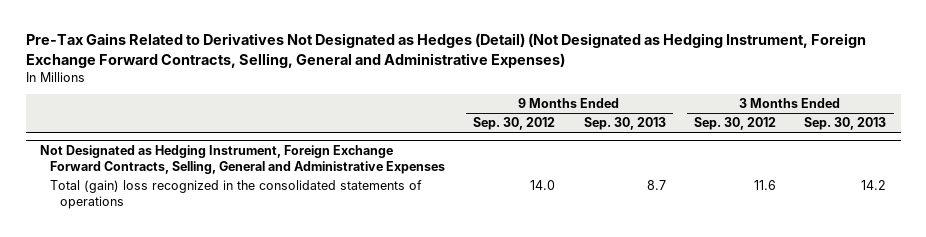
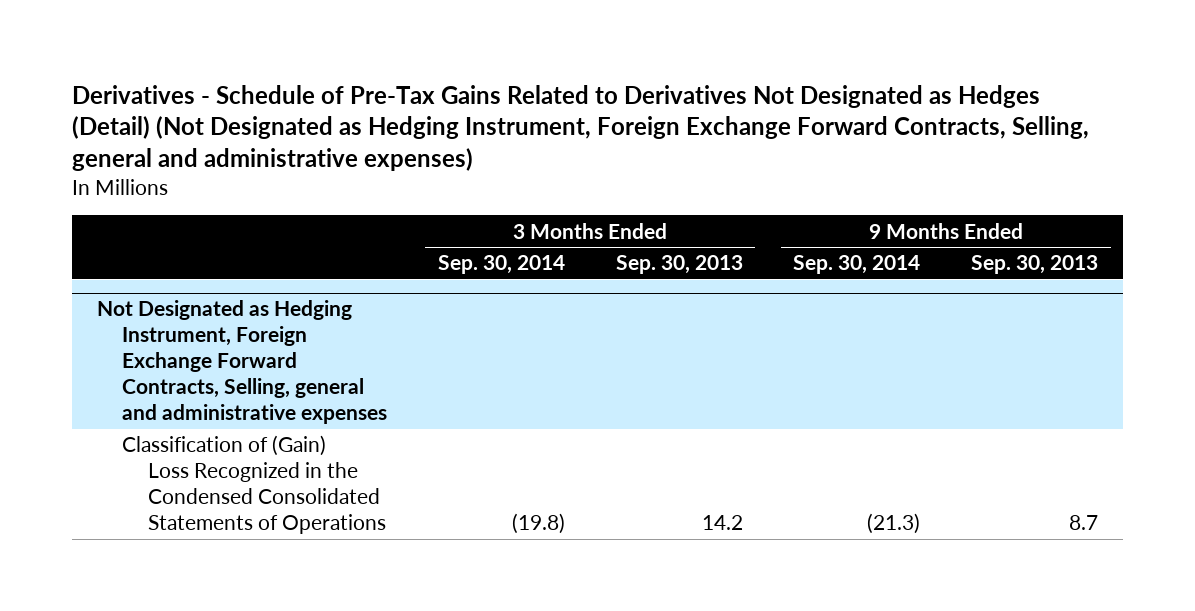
[25,33,866,68] Pre-Tax Gains Related to Derivatives Not Designated as Hedges (Detail) (Not Designated as Hedging Instrument, Foreign Exchange Forward Contracts, Selling, General and Administrative Expenses) -> [71,84,1089,172] Derivatives - Schedule of Pre-Tax Gains Related to Derivatives Not Designated as Hedges (Detail) (Not Designated as Hedging Instrument, Foreign Exchange Forward Contracts, Selling, general and administrative expenses)
[473,117,556,131] Sep. 30, 2012 -> none
[694,117,777,131] Sep. 30, 2012 -> none
none -> [437,255,565,275] Sep. 30, 2014
none -> [793,255,921,275] Sep. 30, 2014
[39,144,445,174] Not Designated as Hedging Instrument, Foreign Exchange Forward Contracts, Selling, General and Administrative Expenses -> [96,300,388,425] Not Designated as Hedging Instrument, Foreign Exchange Forward Contracts, Selling, general and administrative expenses
[49,180,422,209] Total (gain) loss recognized in the consolidated statements of operations -> [122,435,386,535] Classification of (Gain) Loss Recognized in the Condensed Consolidated Statements of Operations

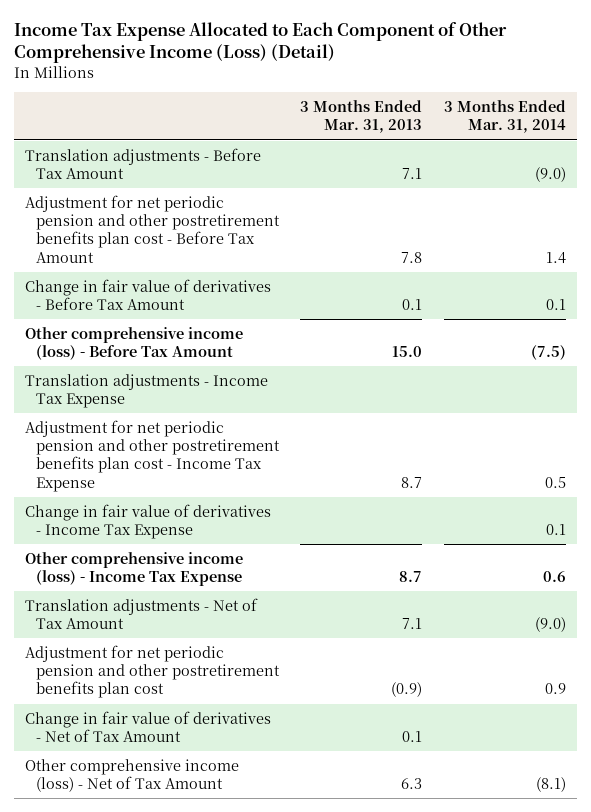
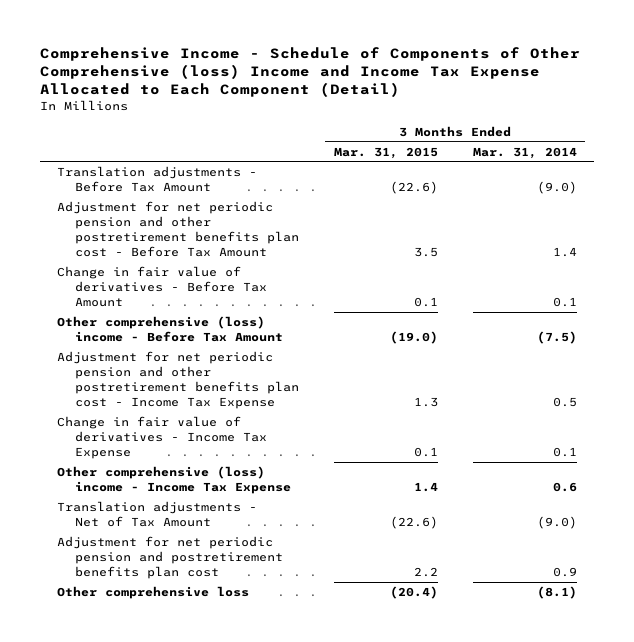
[13,22,507,64] Income Tax Expense Allocated to Each Component of Other Comprehensive Income (Loss) (Detail) -> [40,47,581,98] Comprehensive Income - Schedule of Components of Other Comprehensive (loss) Income and Income Tax Expense Allocated to Each Component (Detail)
[300,99,423,134] 3 Months Ended Mar. 31, 2013 -> none
none -> [333,146,438,159] Mar. 31, 2015
[24,373,268,409] Translation adjustments - Income Tax Expense -> none
[24,326,243,361] Other comprehensive income (loss) - Before Tax Amount -> [57,316,284,342] Other comprehensive (loss) income - Before Tax Amount
[24,551,243,587] Other comprehensive income (loss) - Income Tax Expense -> [57,466,292,494] Other comprehensive (loss) income - Income Tax Expense
[24,710,271,743] Change in fair value of derivatives - Net of Tax Amount -> none
[24,644,280,699] Adjustment for net periodic pension and other postretirement benefits plan cost -> [57,536,284,579] Adjustment for net periodic pension and postretirement benefits plan cost
[24,758,239,793] Other comprehensive income (loss) - Net of Tax Amount -> [57,586,250,600] Other comprehensive loss

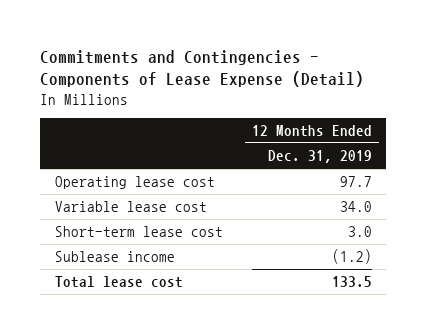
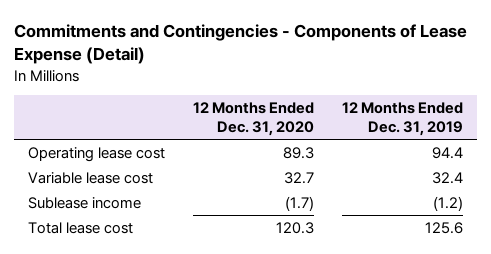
none -> [193,102,315,136] 12 Months Ended Dec. 31, 2020
[54,226,223,238] Short-term lease cost -> none
[339,176,372,188] 97.7 -> [431,146,463,159] 94.4
[339,201,372,213] 34.0 -> [431,171,463,184] 32.4
[331,276,372,288] 133.5 -> [424,221,463,234] 125.6

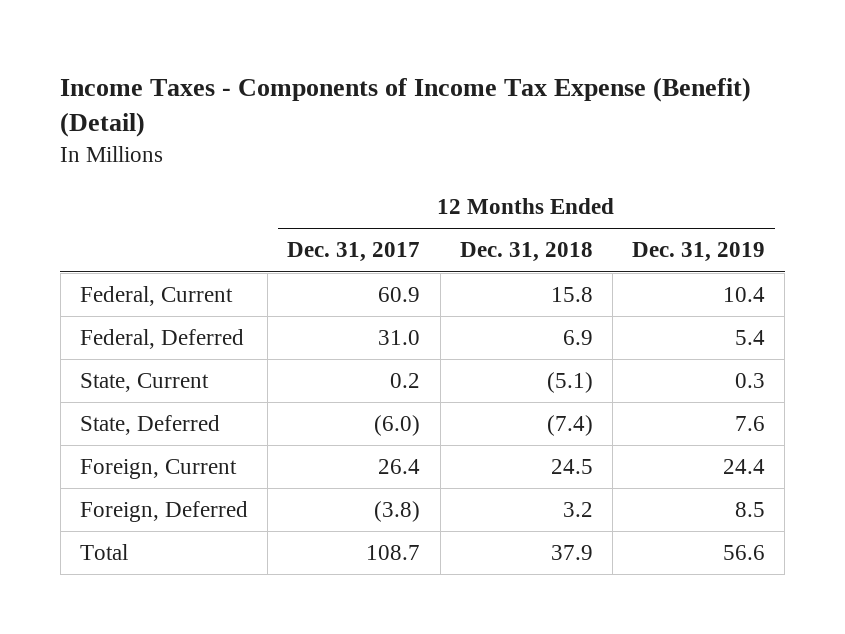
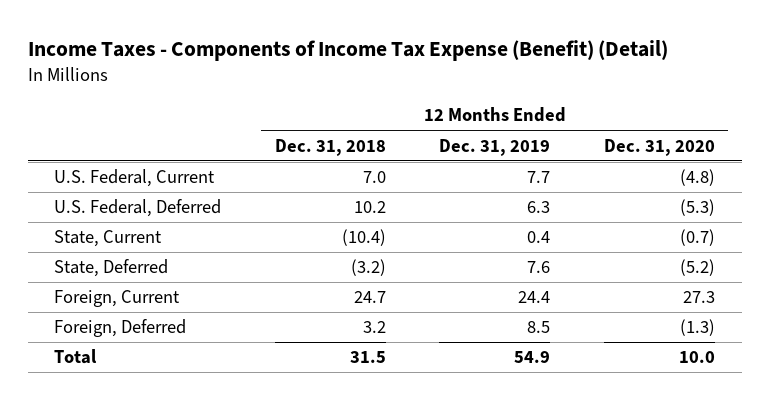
[287,242,421,263] Dec. 31, 2017 -> none
none -> [603,138,715,156] Dec. 31, 2020
[80,286,234,307] Federal, Current -> [54,169,216,188] U.S. Federal, Current
[550,287,593,303] 15.8 -> [362,171,386,184] 7.0
[723,287,766,303] 10.4 -> [527,171,551,184] 7.7
[80,329,245,350] Federal, Deferred -> [54,199,222,218] U.S. Federal, Deferred
[562,330,593,346] 6.9 -> [353,201,386,214] 10.2
[735,330,766,346] 5.4 -> [527,201,551,214] 6.3
[546,372,593,394] (5.1) -> [341,229,386,247] (10.4)
[735,373,766,389] 0.3 -> [527,231,551,244] 0.4
[546,415,593,437] (7.4) -> [350,259,386,277] (3.2)
[550,459,593,475] 24.5 -> [353,291,386,304] 24.7
[550,545,593,561] 37.9 -> [349,351,386,364] 31.5
[723,545,766,561] 56.6 -> [514,351,551,364] 54.9

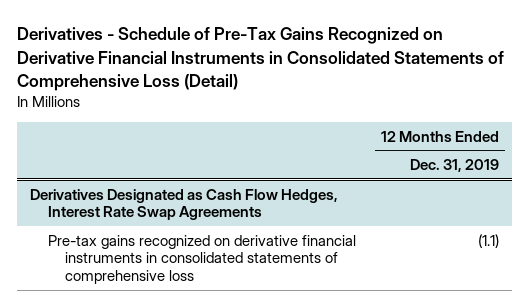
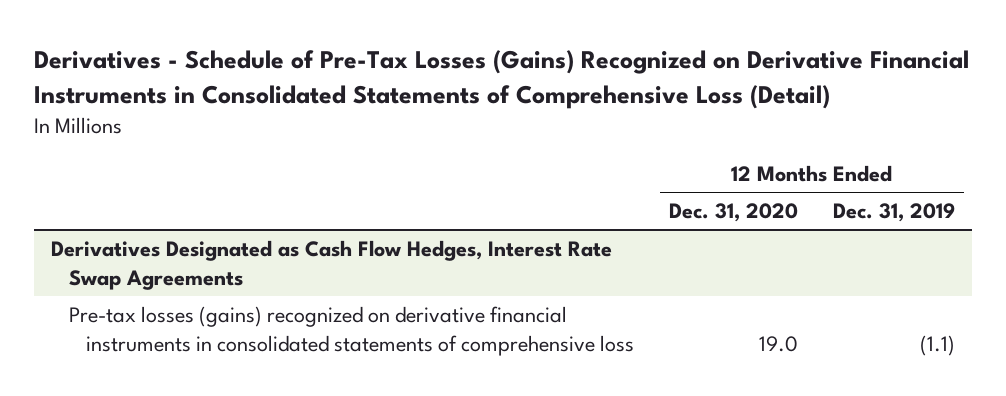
[17,27,505,91] Derivatives - Schedule of Pre-Tax Gains Recognized on Derivative Financial Instruments in Consolidated Statements of Comprehensive Loss (Detail) -> [33,50,969,109] Derivatives - Schedule of Pre-Tax Losses (Gains) Recognized on Derivative Financial Instruments in Consolidated Statements of Comprehensive Loss (Detail)
none -> [669,203,799,223] Dec. 31, 2020
[47,234,356,284] Pre-tax gains recognized on derivative financial instruments in consolidated statements of comprehensive loss -> [68,305,635,356] Pre-tax losses (gains) recognized on derivative financial instruments in consolidated statements of comprehensive loss

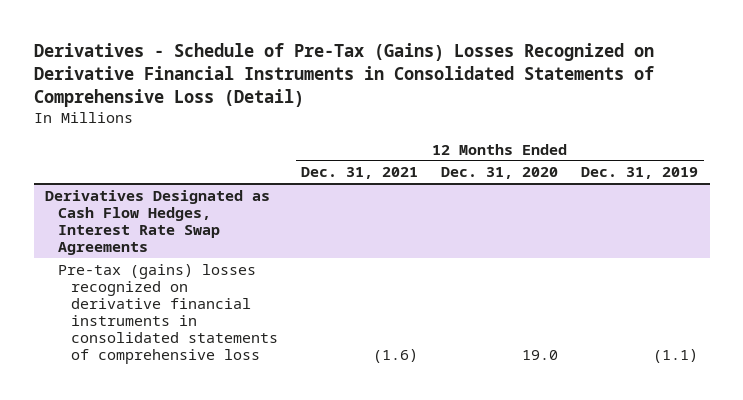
[33,50,969,109] Derivatives - Schedule of Pre-Tax Losses (Gains) Recognized on Derivative Financial Instruments in Consolidated Statements of Comprehensive Loss (Detail) -> [33,42,654,107] Derivatives - Schedule of Pre-Tax (Gains) Losses Recognized on Derivative Financial Instruments in Consolidated Statements of Comprehensive Loss (Detail)
none -> [301,167,419,180] Dec. 31, 2021
[68,305,635,356] Pre-tax losses (gains) recognized on derivative financial instruments in consolidated statements of comprehensive loss -> [58,263,279,365] Pre-tax (gains) losses recognized on derivative financial instruments in consolidated statements of comprehensive loss

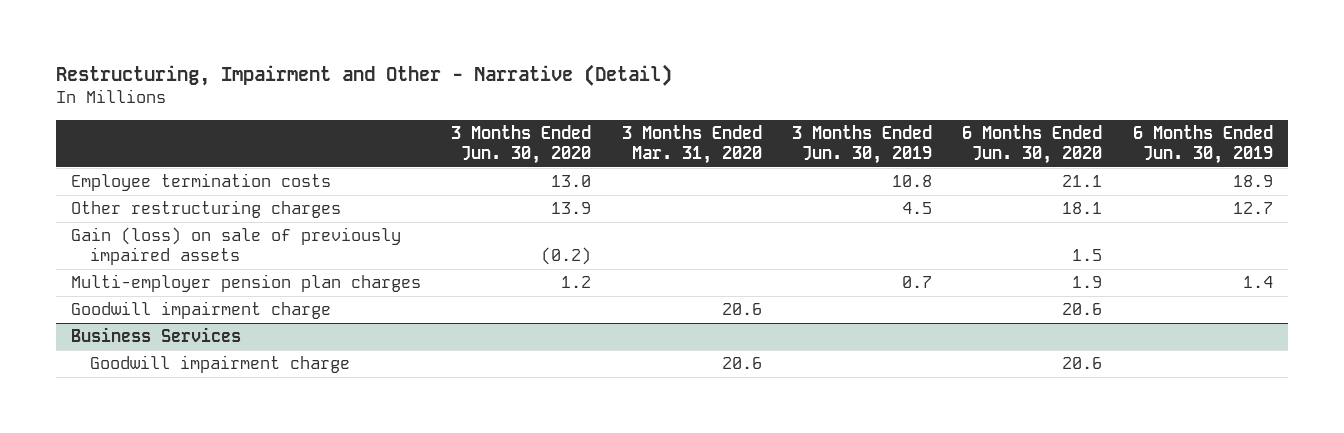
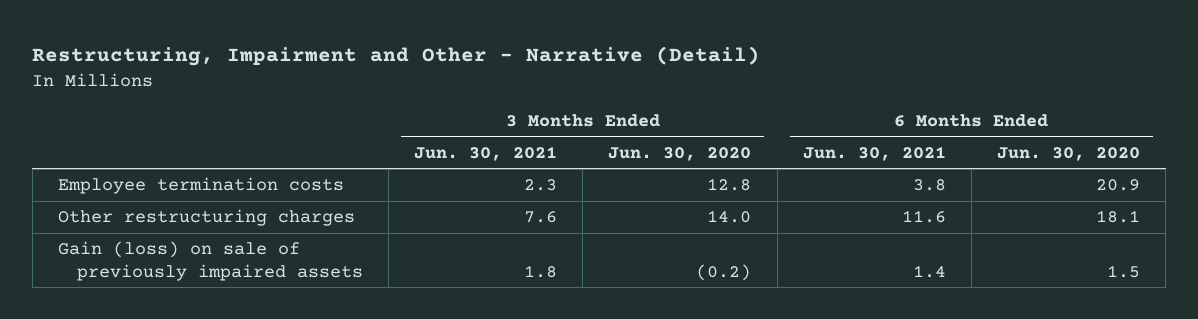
[621,124,762,164] 3 Months Ended Mar. 31, 2020 -> none
[792,124,933,164] 3 Months Ended Jun. 30, 2019 -> none
[1132,124,1273,164] 6 Months Ended Jun. 30, 2019 -> none
none -> [414,145,558,161] Jun. 30, 2021
none -> [802,145,946,161] Jun. 30, 2021
[551,175,592,188] 13.0 -> [707,178,752,192] 12.8
[1062,175,1103,188] 21.1 -> [1095,179,1140,192] 20.9
[551,202,592,215] 13.9 -> [707,210,752,224] 14.0
[71,274,422,293] Multi-employer pension plan charges -> none
[71,301,332,320] Goodwill impairment charge -> none
[71,327,242,343] Business Services -> none
[90,355,351,374] Goodwill impairment charge -> none

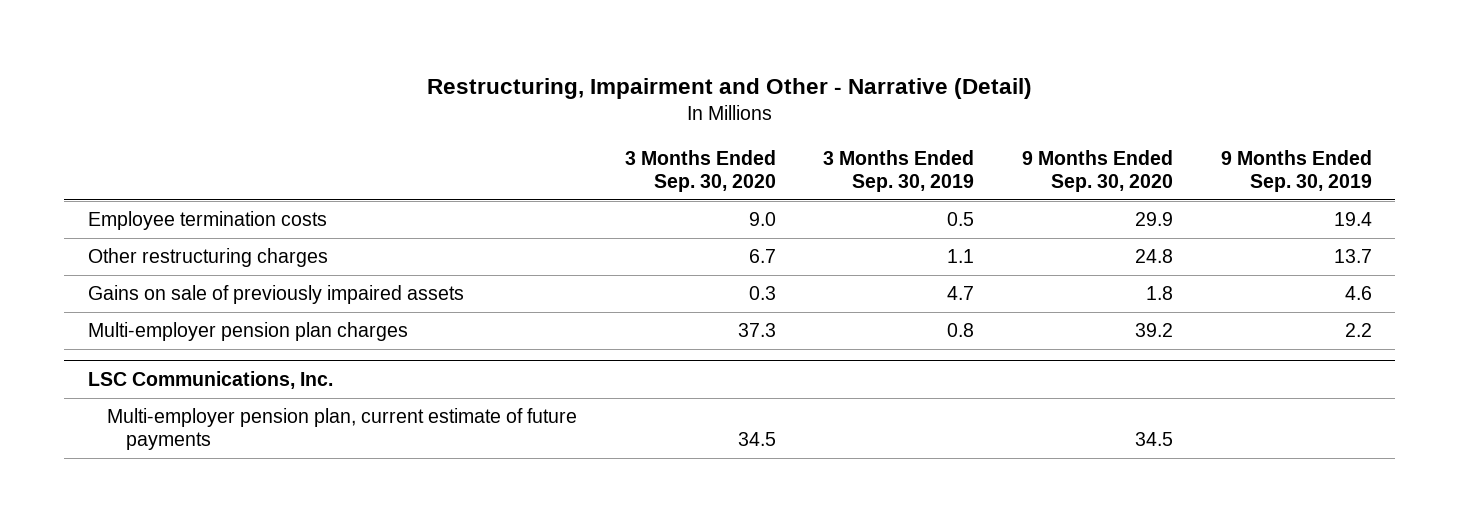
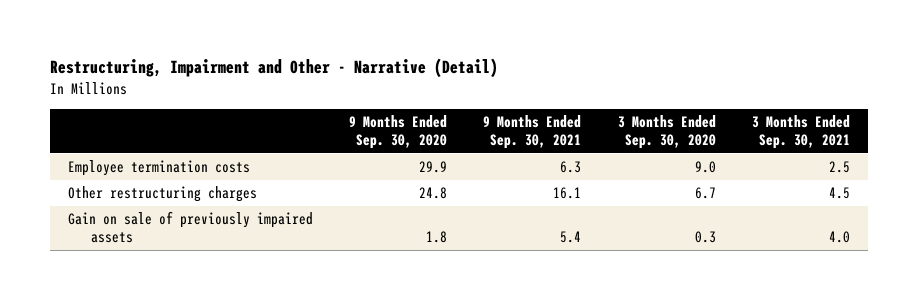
[823,150,975,193] 3 Months Ended Sep. 30, 2019 -> none
[1220,150,1372,193] 9 Months Ended Sep. 30, 2019 -> none
none -> [483,115,582,149] 9 Months Ended Sep. 30, 2021
none -> [751,115,850,149] 3 Months Ended Sep. 30, 2021
[87,322,408,342] Multi-employer pension plan charges -> none
[87,370,333,389] LSC Communications, Inc. -> none
[106,408,577,451] Multi-employer pension plan, current estimate of future payments -> none
[87,285,464,305] Gains on sale of previously impaired assets -> [68,211,314,244] Gain on sale of previously impaired assets

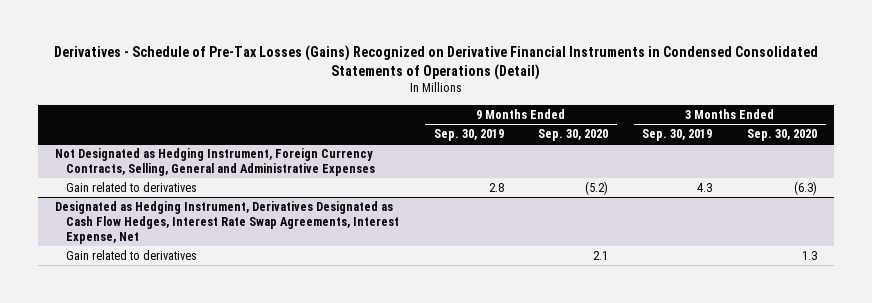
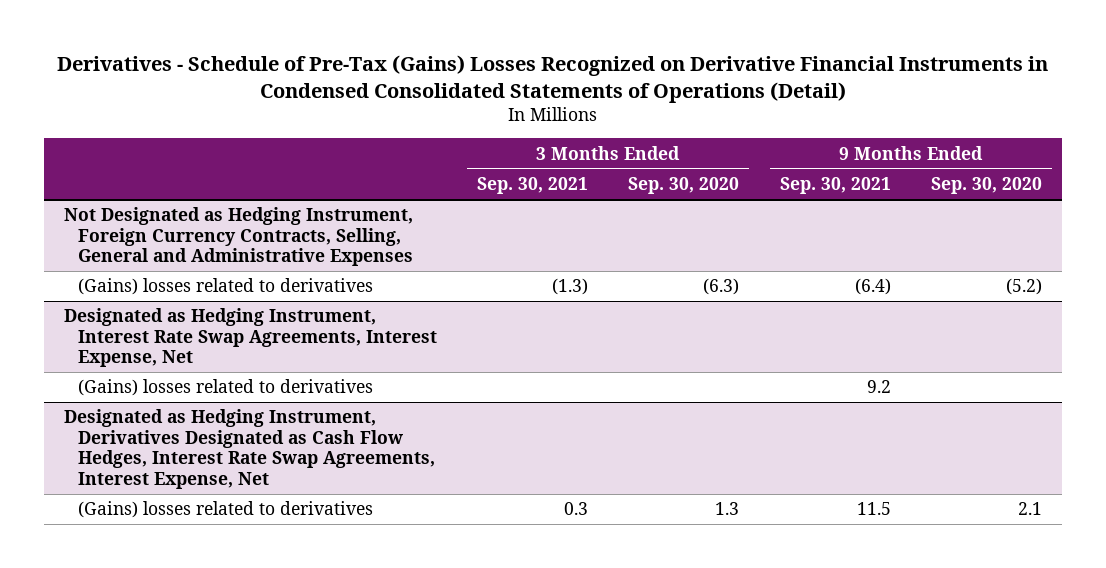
[53,44,818,80] Derivatives - Schedule of Pre-Tax Losses (Gains) Recognized on Derivative Financial Instruments in Condensed Consolidated Statements of Operations (Detail) -> [57,54,1049,103] Derivatives - Schedule of Pre-Tax (Gains) Losses Recognized on Derivative Financial Instruments in Condensed Consolidated Statements of Operations (Detail)
[433,129,504,142] Sep. 30, 2019 -> none
[642,129,713,142] Sep. 30, 2019 -> none
none -> [476,177,588,195] Sep. 30, 2021
none -> [779,177,891,195] Sep. 30, 2021
[66,182,198,193] Gain related to derivatives -> [77,278,373,296] (Gains) losses related to derivatives
none -> [64,308,437,368] Designated as Hedging Instrument, Interest Rate Swap Agreements, Interest Expense, Net
none -> [77,379,373,397] (Gains) losses related to derivatives
[66,250,198,261] Gain related to derivatives -> [77,501,373,519] (Gains) losses related to derivatives

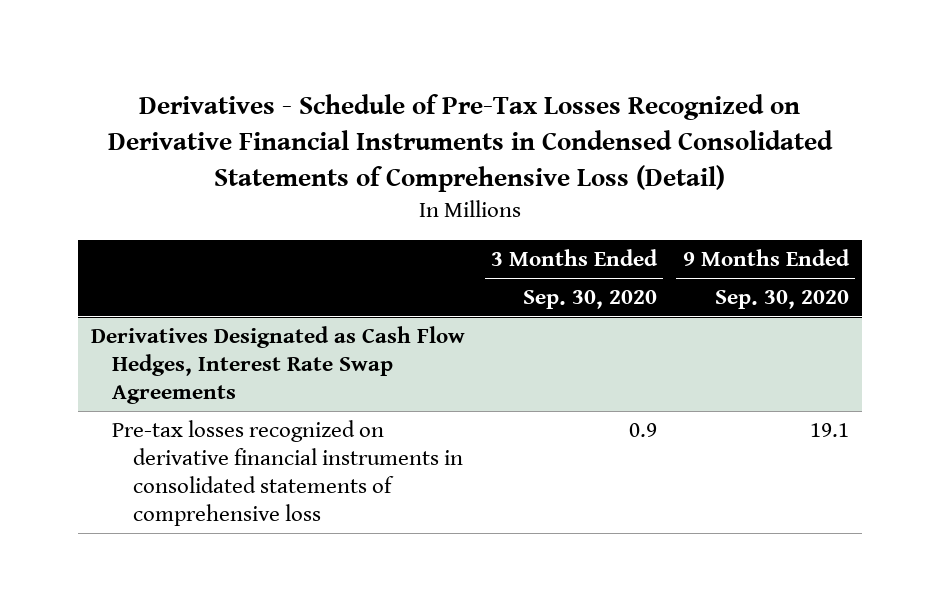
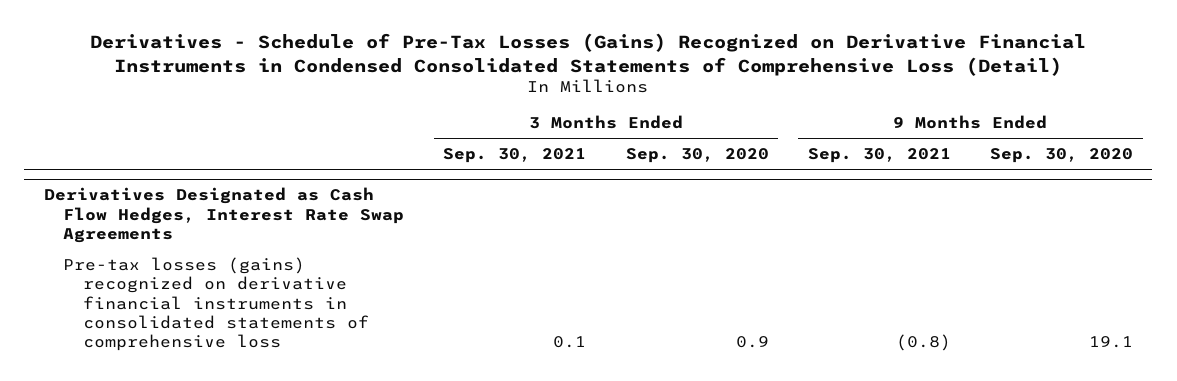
[107,94,833,193] Derivatives - Schedule of Pre-Tax Losses Recognized on Derivative Financial Instruments in Condensed Consolidated Statements of Comprehensive Loss (Detail) -> [90,32,1087,76] Derivatives - Schedule of Pre-Tax Losses (Gains) Recognized on Derivative Financial Instruments in Condensed Consolidated Statements of Comprehensive Loss (Detail)
none -> [443,148,587,164] Sep. 30, 2021
none -> [807,148,951,164] Sep. 30, 2021
[111,420,463,527] Pre-tax losses recognized on derivative financial instruments in consolidated statements of comprehensive loss -> [63,256,369,352] Pre-tax losses (gains) recognized on derivative financial instruments in consolidated statements of comprehensive loss

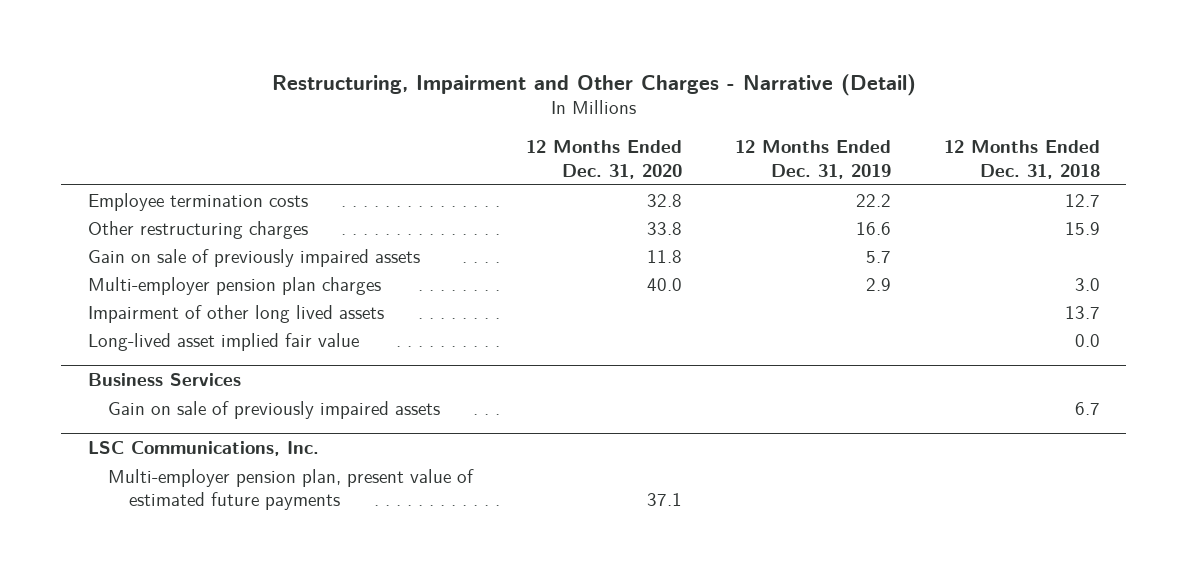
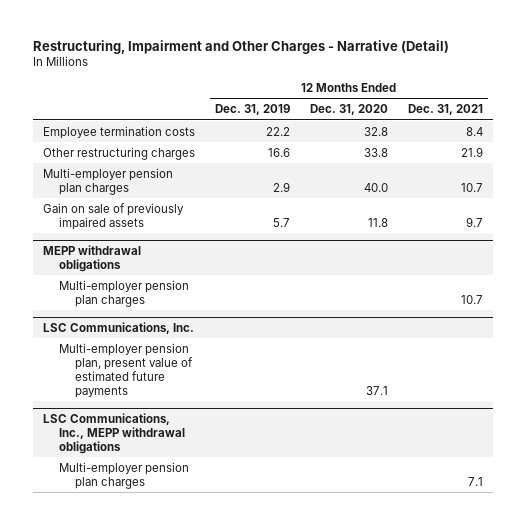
[943,140,1100,179] 12 Months Ended Dec. 31, 2018 -> none
none -> [407,104,483,116] Dec. 31, 2021
[87,304,384,323] Impairment of other long lived assets -> none
[87,332,359,351] Long-lived asset implied fair value -> none
[87,373,241,387] Business Services -> none
[108,400,441,419] Gain on sale of previously impaired assets -> none
[87,248,420,267] Gain on sale of previously impaired assets -> [43,202,185,230] Gain on sale of previously impaired assets
none -> [43,244,142,272] MEPP withdrawal obligations
none -> [59,279,190,307] Multi-employer pension plan charges
none -> [43,412,186,454] LSC Communications, Inc., MEPP withdrawal obligations
none -> [59,461,190,489] Multi-employer pension plan charges

